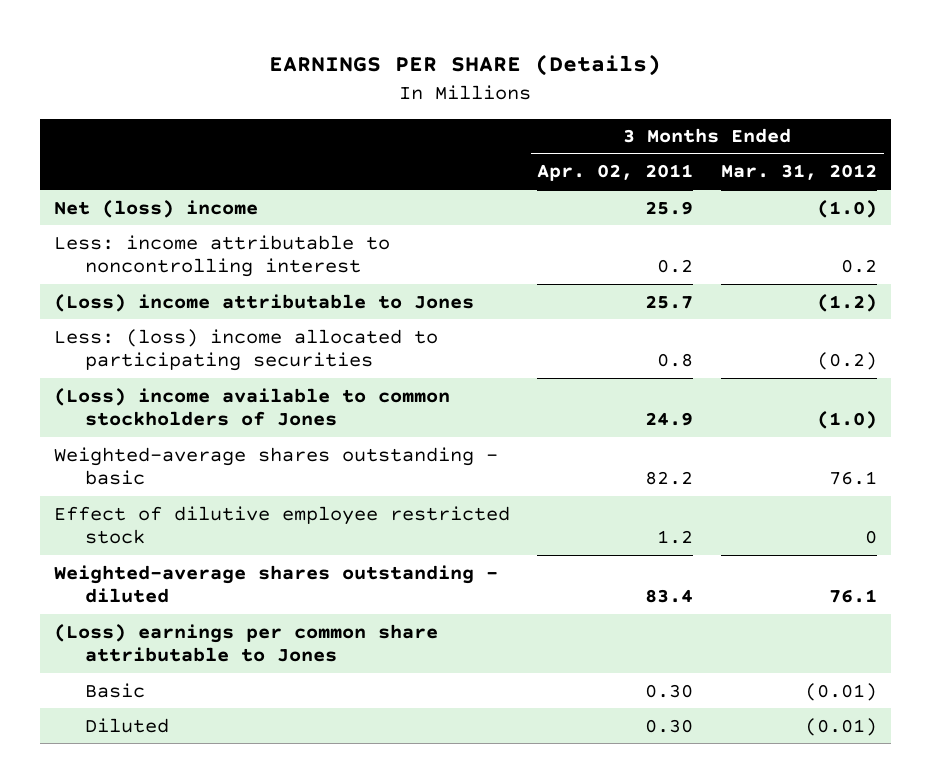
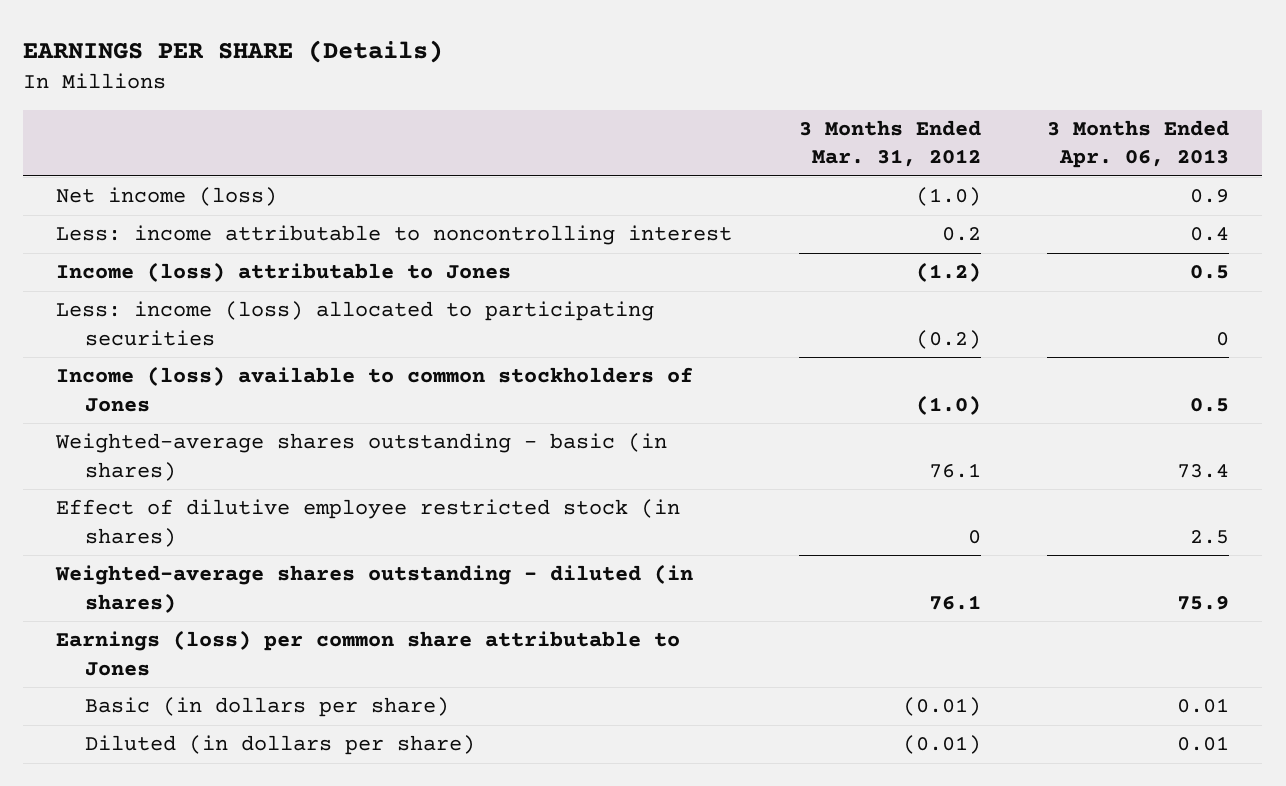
[537,164,694,182] Apr. 02, 2011 -> none
none -> [1047,120,1230,169] 3 Months Ended Apr. 06, 2013
[53,199,258,218] Net (loss) income -> [56,187,278,207] Net income (loss)
[53,293,474,312] (Loss) income attributable to Jones -> [56,262,512,283] Income (loss) attributable to Jones
[53,328,438,372] Less: (loss) income allocated to participating securities -> [56,301,655,346] Less: income (loss) allocated to participating securities
[53,387,450,427] (Loss) income available to common stockholders of Jones -> [56,366,694,412] Income (loss) available to common stockholders of Jones
[53,446,498,486] Weighted-average shares outstanding - basic -> [55,433,668,481] Weighted-average shares outstanding - basic (in shares)
[53,505,510,545] Effect of dilutive employee restricted stock -> [56,499,681,547] Effect of dilutive employee restricted stock (in shares)
[53,564,498,604] Weighted-average shares outstanding - diluted -> [55,564,694,613] Weighted-average shares outstanding - diluted (in shares)
[53,623,438,663] (Loss) earnings per common share attributable to Jones -> [56,630,681,676] Earnings (loss) per common share attributable to Jones
[85,682,146,698] Basic -> [85,697,450,718] Basic (in dollars per share)
[85,717,170,733] Diluted -> [85,735,476,756] Diluted (in dollars per share)

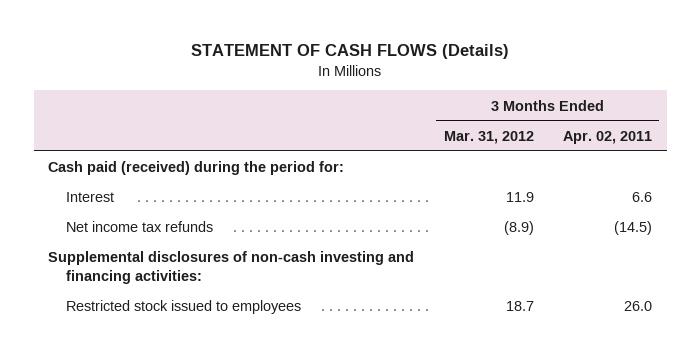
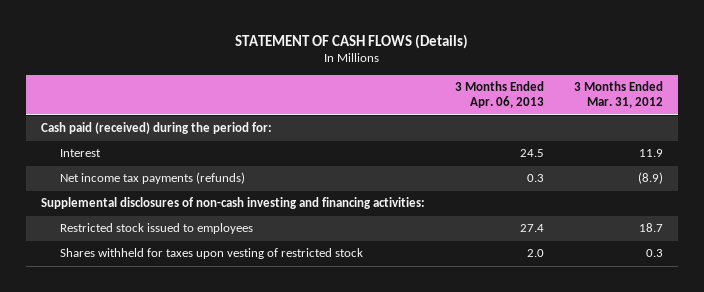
[563,130,653,144] Apr. 02, 2011 -> none
none -> [454,81,544,109] 3 Months Ended Apr. 06, 2013
[65,221,213,233] Net income tax refunds -> [60,172,246,185] Net income tax payments (refunds)
none -> [60,248,364,260] Shares withheld for taxes upon vesting of restricted stock

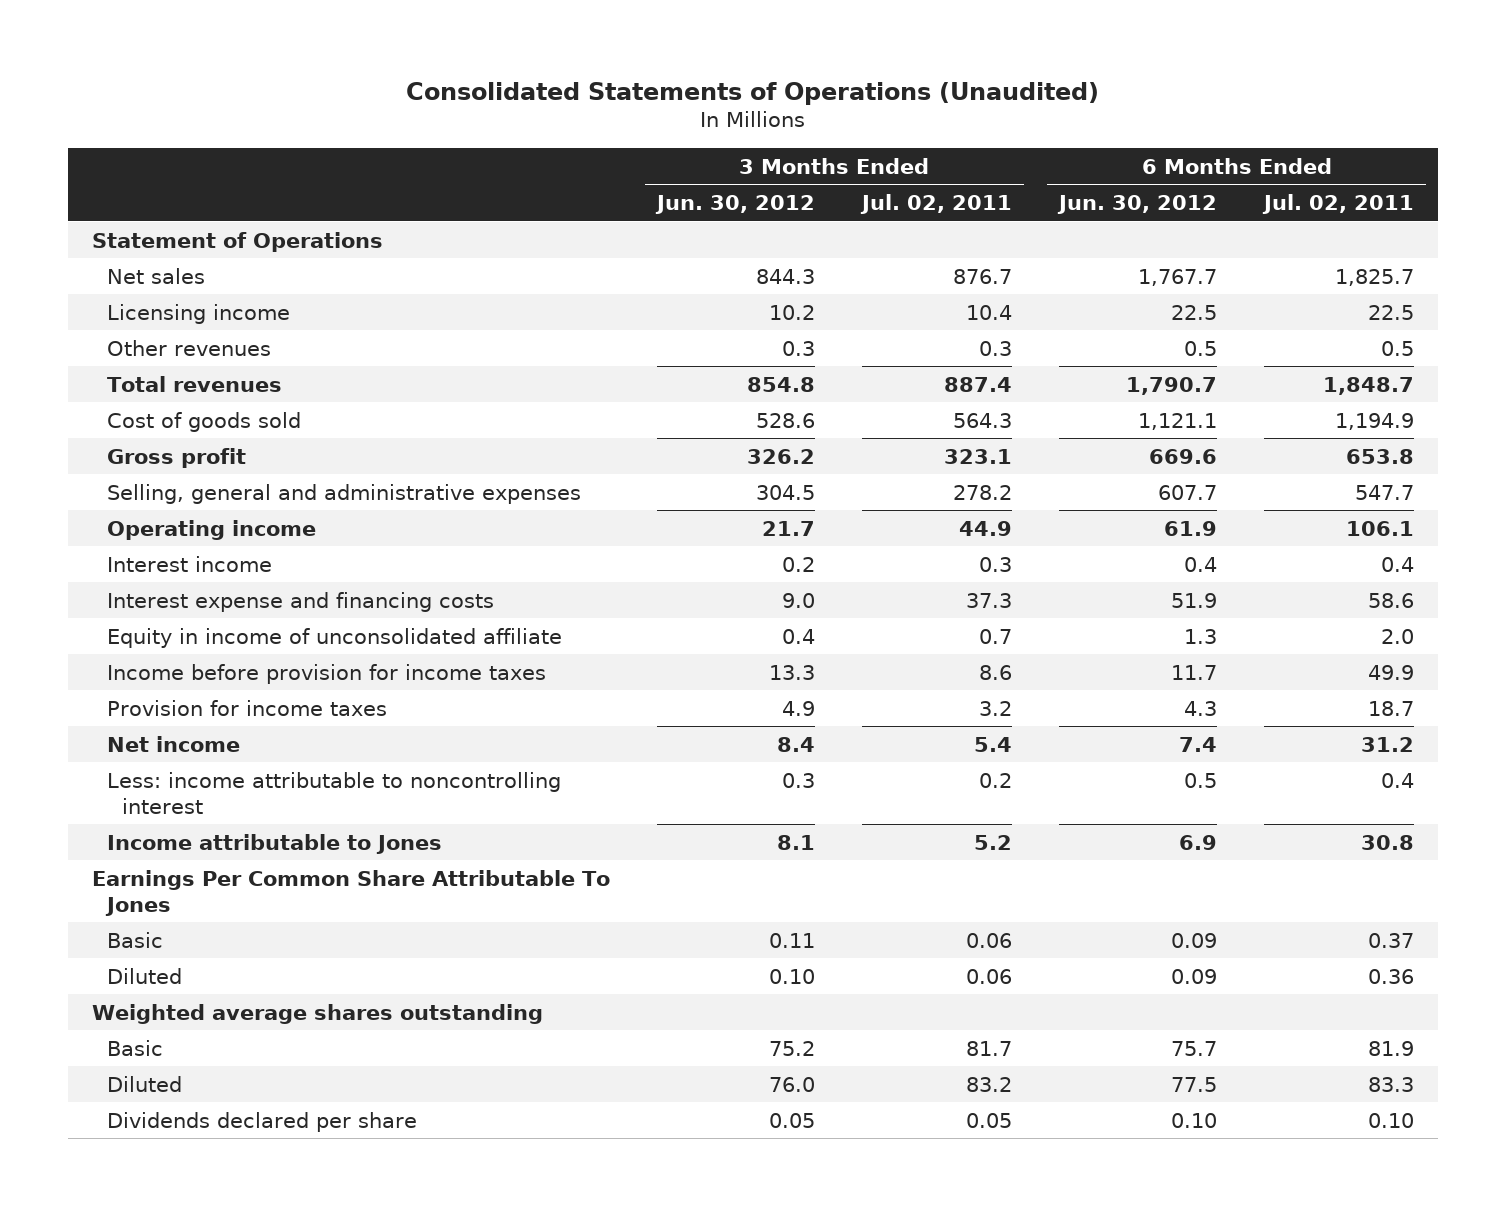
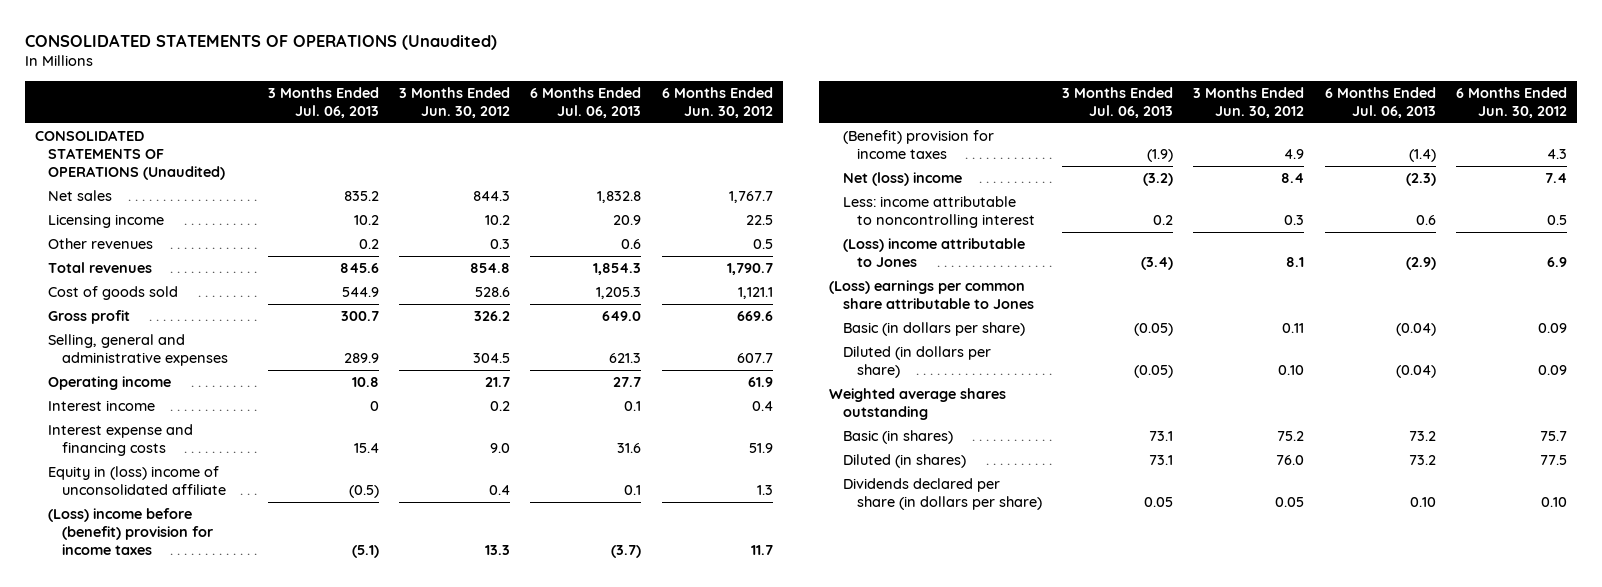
[406,81,1100,105] Consolidated Statements of Operations (Unaudited) -> [24,33,497,50] CONSOLIDATED STATEMENTS OF OPERATIONS (Unaudited)
[859,193,1012,214] Jul. 02, 2011 -> none
[1262,193,1415,214] Jul. 02, 2011 -> none
none -> [267,86,379,118] 3 Months Ended Jul. 06, 2013
none -> [530,86,642,118] 6 Months Ended Jul. 06, 2013
[91,231,383,252] Statement of Operations -> [34,130,226,180] CONSOLIDATED STATEMENTS OF OPERATIONS (Unaudited)
[106,627,562,648] Equity in income of unconsolidated affiliate -> [48,466,227,495] Equity in (loss) income of unconsolidated affiliate
[106,663,546,684] Income before provision for income taxes -> [48,508,214,555] (Loss) income before (benefit) provision for income taxes
[106,699,387,716] Provision for income taxes -> [842,130,994,159] (Benefit) provision for income taxes
[106,735,240,752] Net income -> [842,172,962,187] Net (loss) income
[106,833,442,854] Income attributable to Jones -> [842,238,1025,267] (Loss) income attributable to Jones
[91,869,610,916] Earnings Per Common Share Attributable To Jones -> [829,280,1034,309] (Loss) earnings per common share attributable to Jones
[106,931,163,948] Basic -> [842,322,1025,337] Basic (in dollars per share)
[106,967,182,984] Diluted -> [842,346,991,378] Diluted (in dollars per share)
[106,1039,163,1056] Basic -> [842,430,953,445] Basic (in shares)
[106,1075,182,1092] Diluted -> [842,454,966,469] Diluted (in shares)
[106,1111,417,1132] Dividends declared per share -> [842,478,1042,510] Dividends declared per share (in dollars per share)

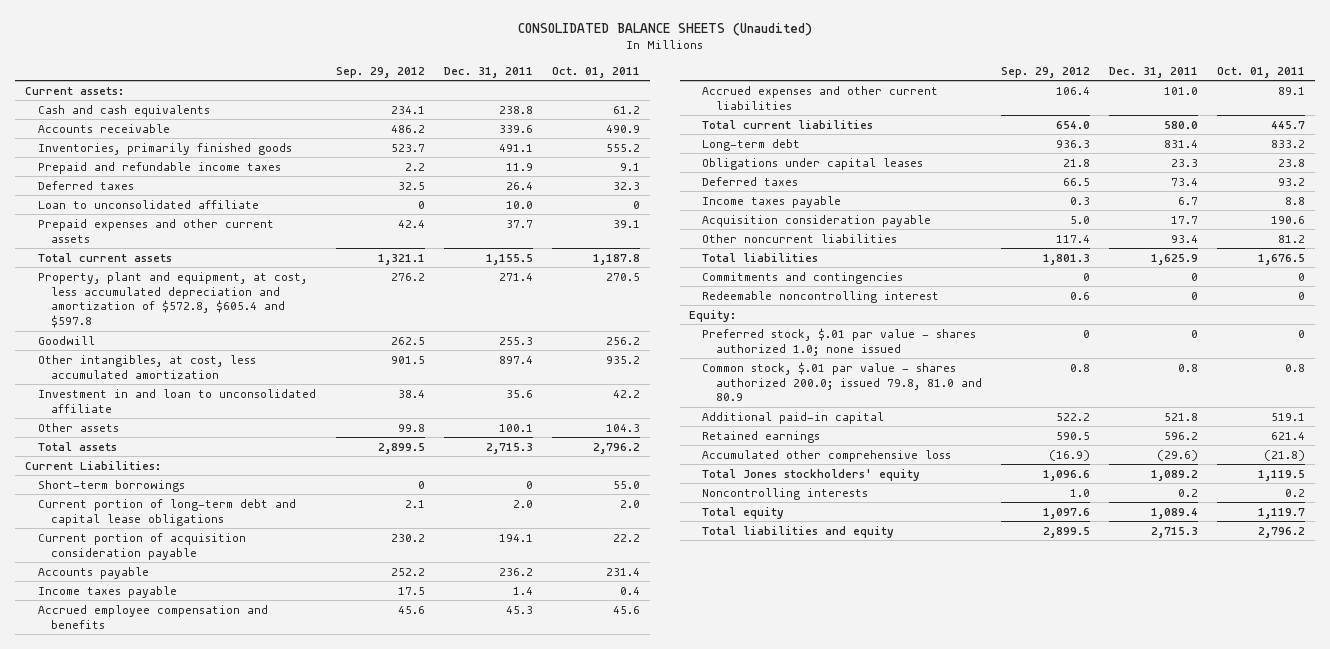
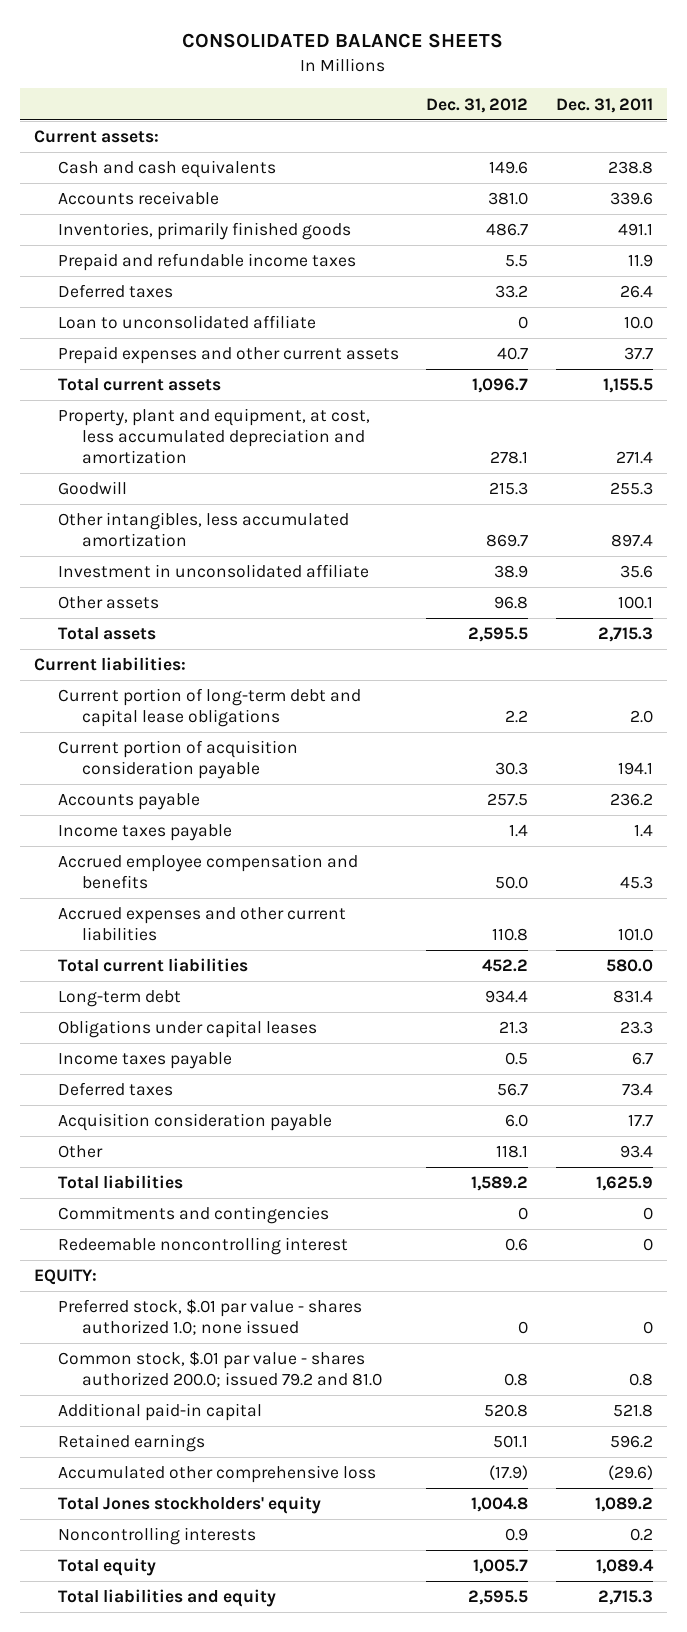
[517,23,812,37] CONSOLIDATED BALANCE SHEETS (Unaudited) -> [182,33,504,49] CONSOLIDATED BALANCE SHEETS
[336,66,426,78] Sep. 29, 2012 -> none
[552,66,641,78] Oct. 01, 2011 -> none
none -> [426,97,529,113] Dec. 31, 2012
[37,271,307,329] Property, plant and equipment, at cost, less accumulated depreciation and amortization of $572.8, $605.4 and $597.8 -> [57,408,370,464] Property, plant and equipment, at cost, less accumulated depreciation and amortization
[37,354,256,379] Other intangibles, at cost, less accumulated amortization -> [57,512,349,548] Other intangibles, less accumulated amortization
[37,388,316,413] Investment in and loan to unconsolidated affiliate -> [57,564,369,579] Investment in unconsolidated affiliate
[37,479,185,492] Short-term borrowings -> none
[24,460,161,470] Current Liabilities: -> [33,657,186,672] Current liabilities:
[702,176,799,186] Deferred taxes -> [57,1082,173,1097] Deferred taxes
[702,233,898,243] Other noncurrent liabilities -> [57,1145,103,1159] Other
[689,309,737,322] Equity: -> [33,1269,97,1286] EQUITY:
[702,361,982,402] Common stock, $.01 par value - shares authorized 200.0; issued 79.8, 81.0 and 80.9 -> [57,1351,382,1388] Common stock, $.01 par value - shares authorized 200.0; issued 79.2 and 81.0

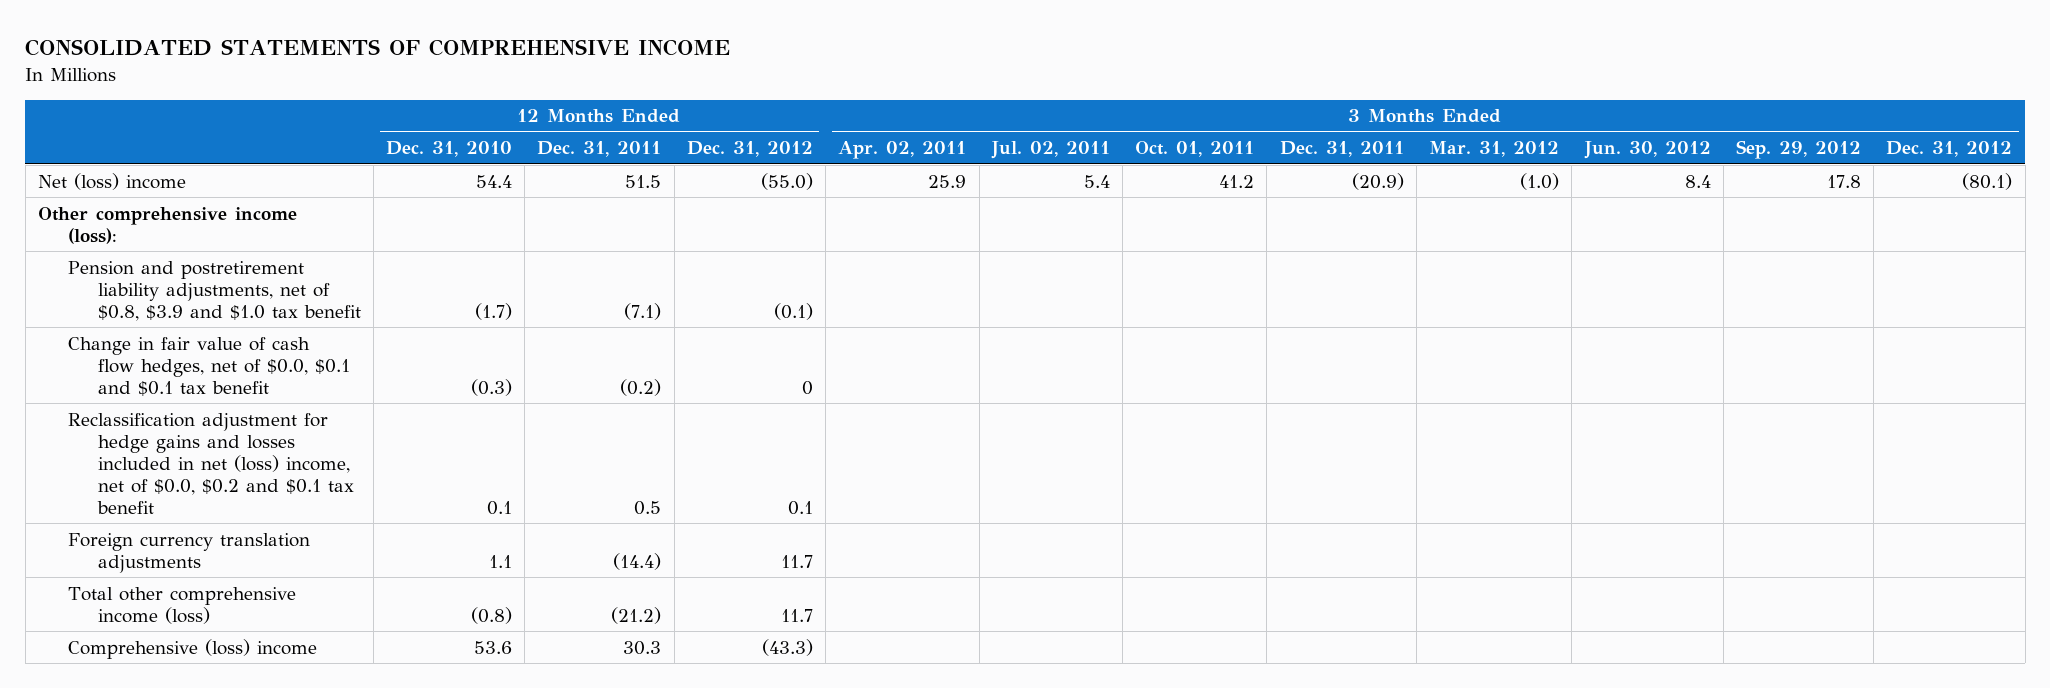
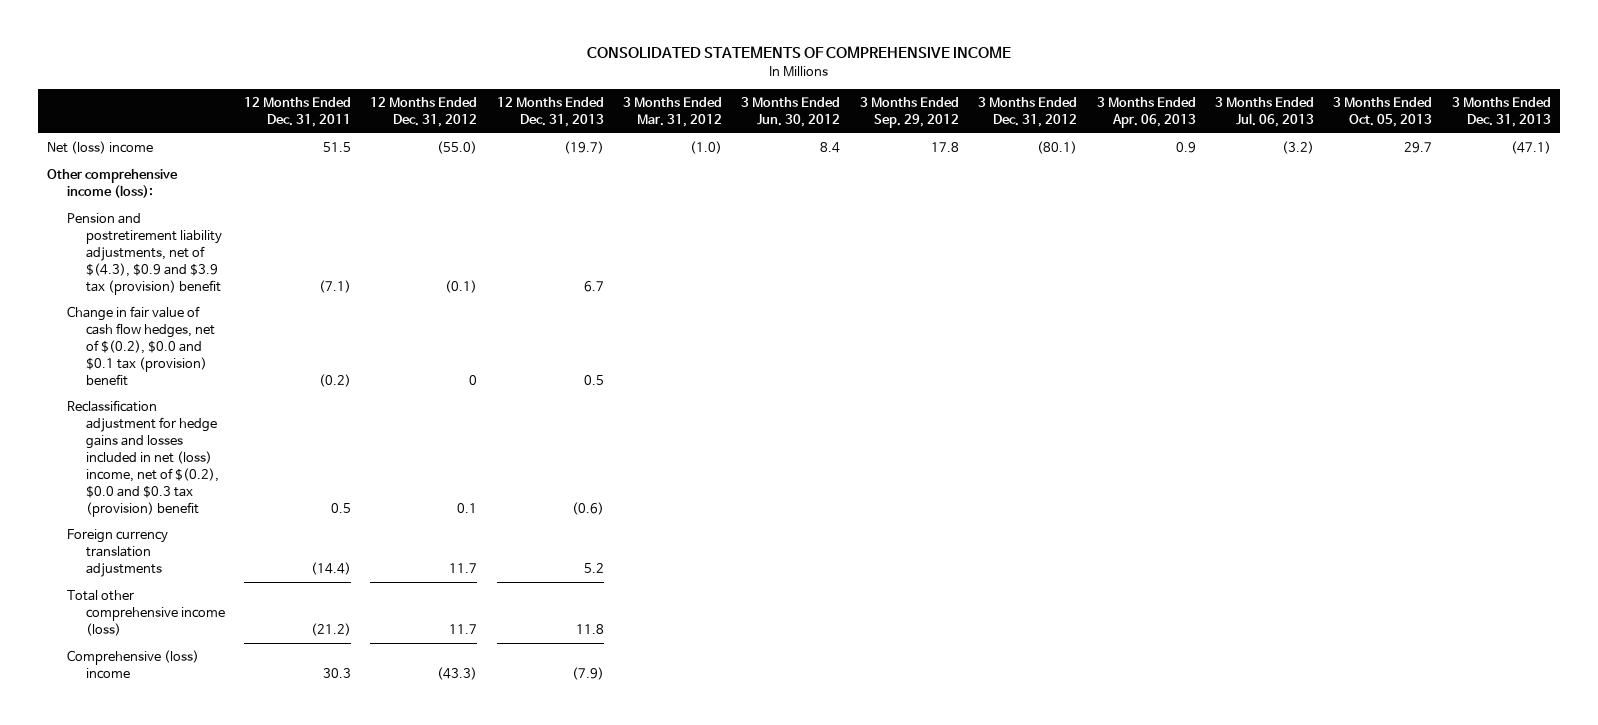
[385,141,512,158] Dec. 31, 2010 -> none
[838,141,967,160] Apr. 02, 2011 -> none
[990,141,1110,160] Jul. 02, 2011 -> none
[1135,141,1255,158] Oct. 01, 2011 -> none
[1279,141,1404,158] Dec. 31, 2011 -> none
none -> [496,97,604,128] 12 Months Ended Dec. 31, 2013
none -> [1096,97,1196,129] 3 Months Ended Apr. 06, 2013
none -> [1214,97,1314,128] 3 Months Ended Jul. 06, 2013
none -> [1333,97,1433,128] 3 Months Ended Oct. 05, 2013
none -> [1451,97,1551,128] 3 Months Ended Dec. 31, 2013
[67,260,361,321] Pension and postretirement liability adjustments, net of $0.8, $3.9 and $1.0 tax benefit -> [66,213,222,295] Pension and postretirement liability adjustments, net of $(4.3), $0.9 and $3.9 tax (provision) benefit
[67,336,350,396] Change in fair value of cash flow hedges, net of $0.0, $0.1 and $0.1 tax benefit -> [66,306,215,386] Change in fair value of cash flow hedges, net of $(0.2), $0.0 and $0.1 tax (provision) benefit
[67,412,354,514] Reclassification adjustment for hedge gains and losses included in net (loss) income, net of $0.0, $0.2 and $0.1 tax benefit -> [66,400,219,517] Reclassification adjustment for hedge gains and losses included in net (loss) income, net of $(0.2), $0.0 and $0.3 tax (provision) benefit

